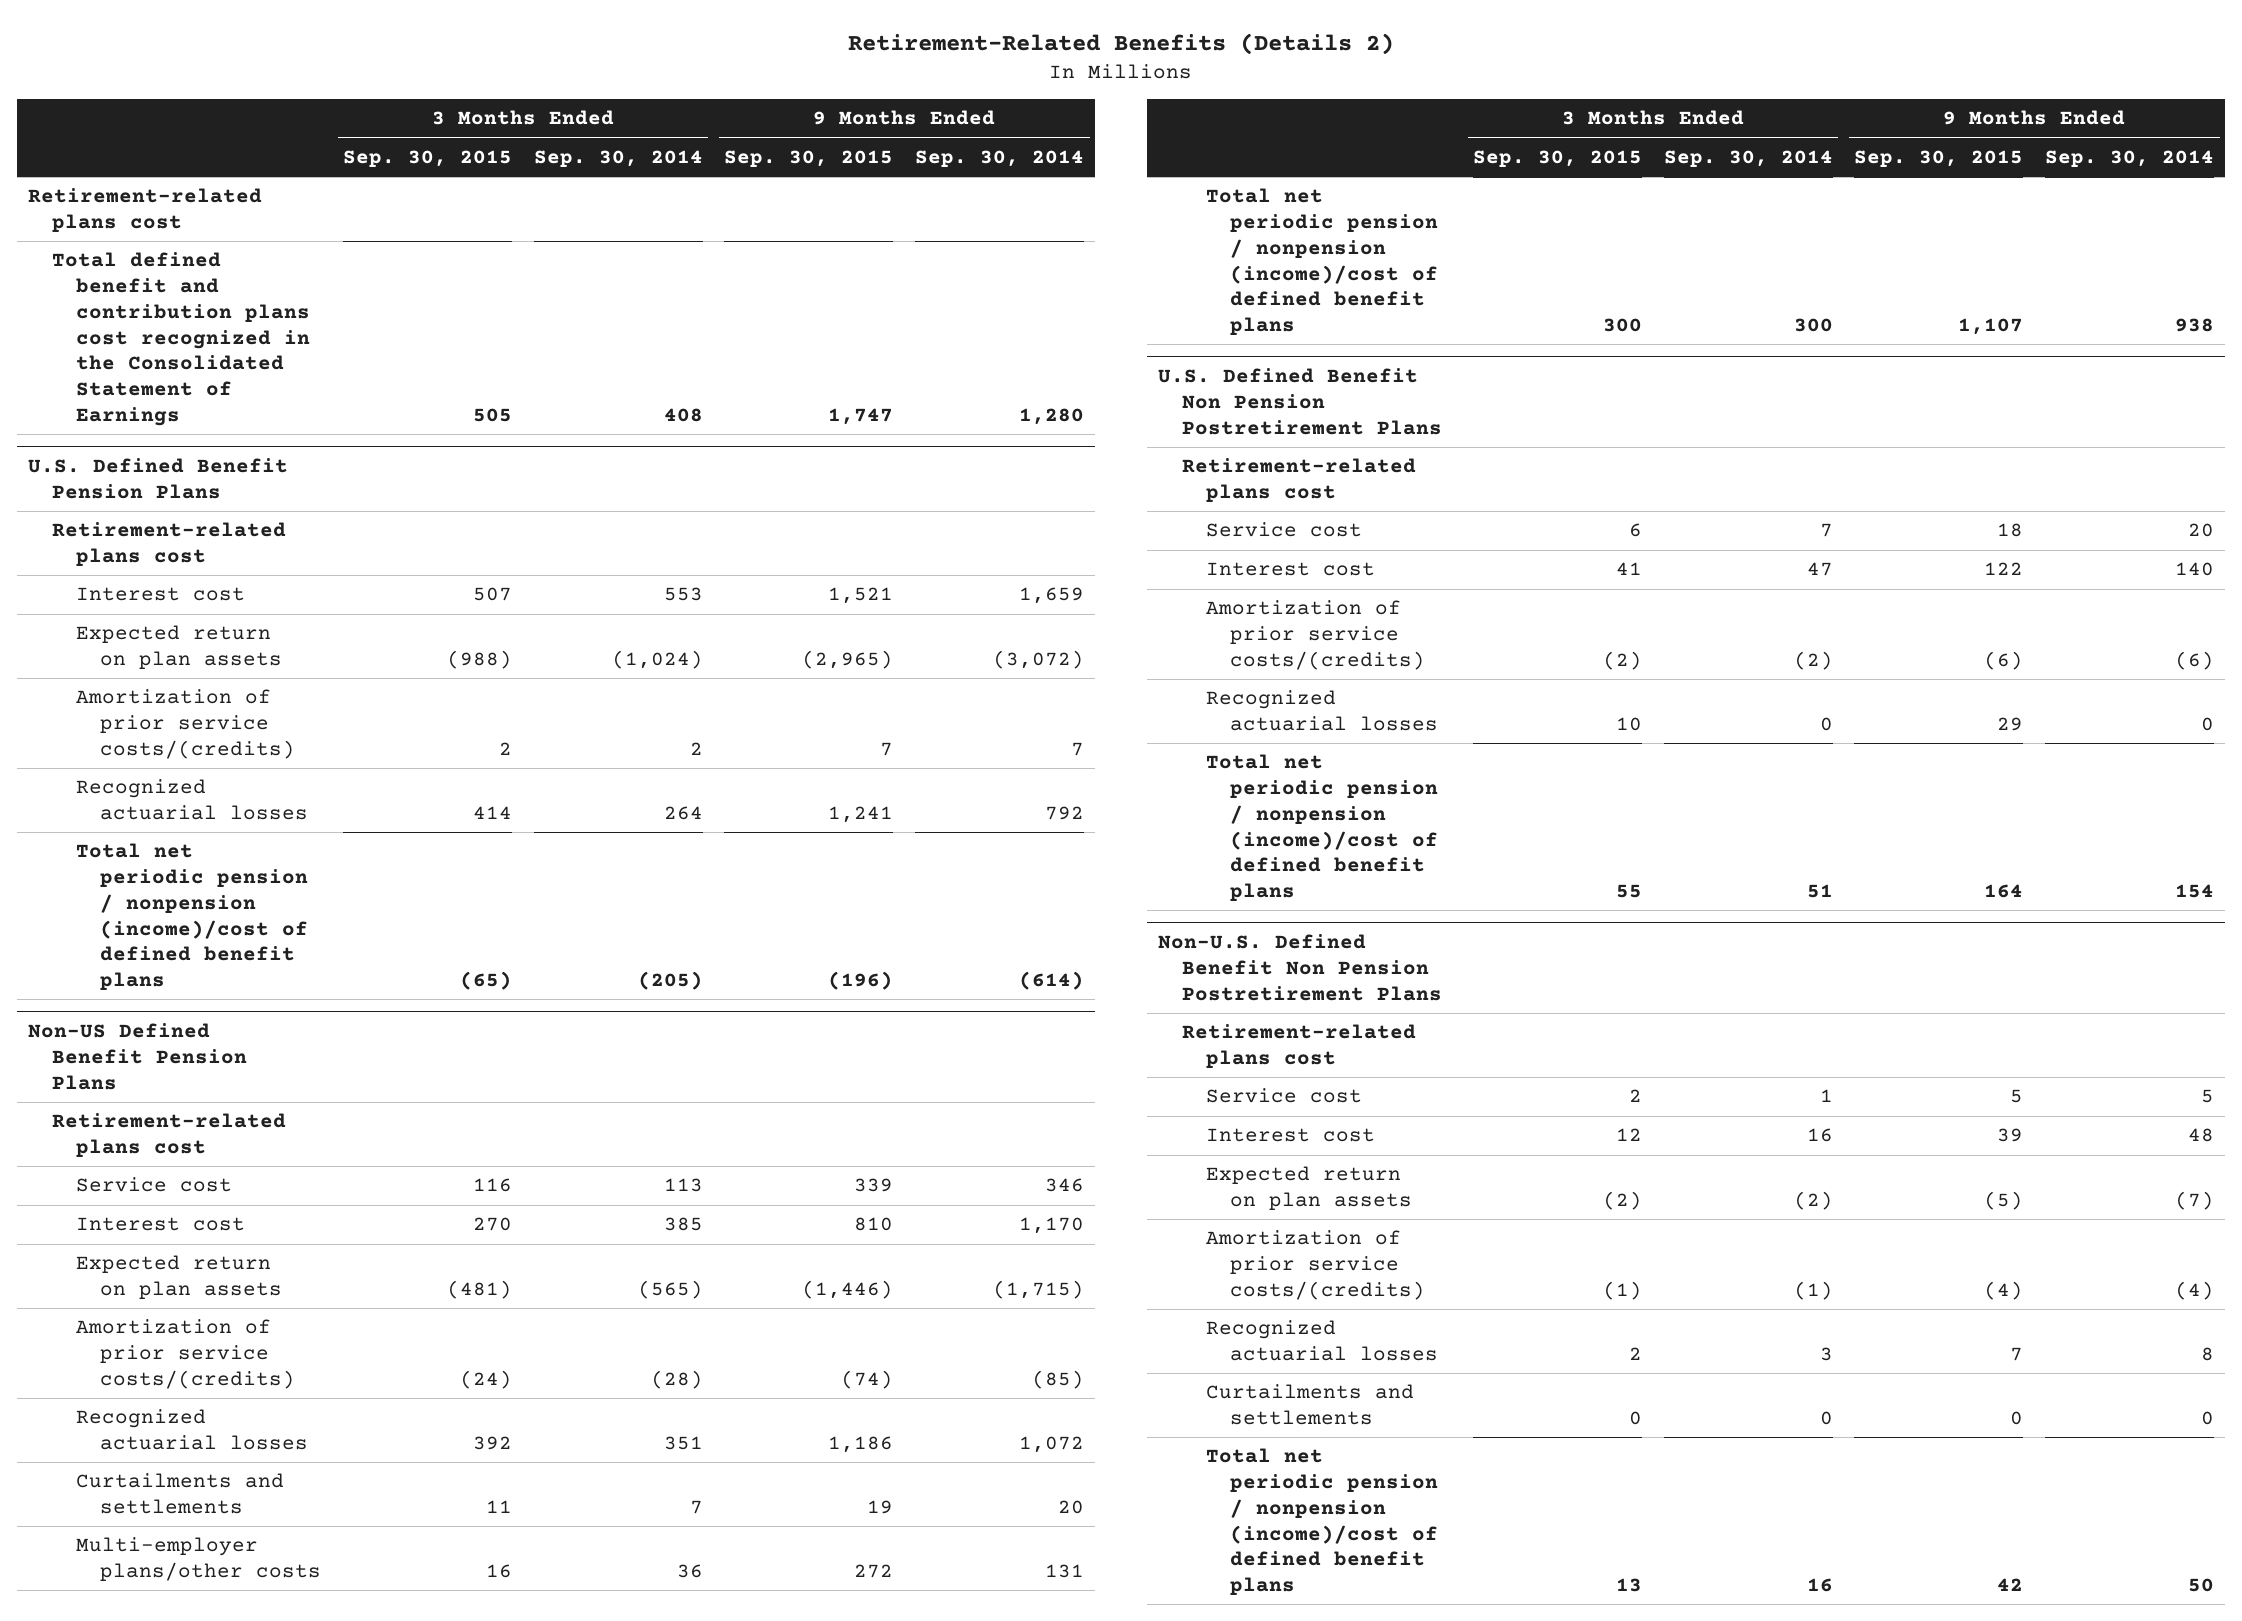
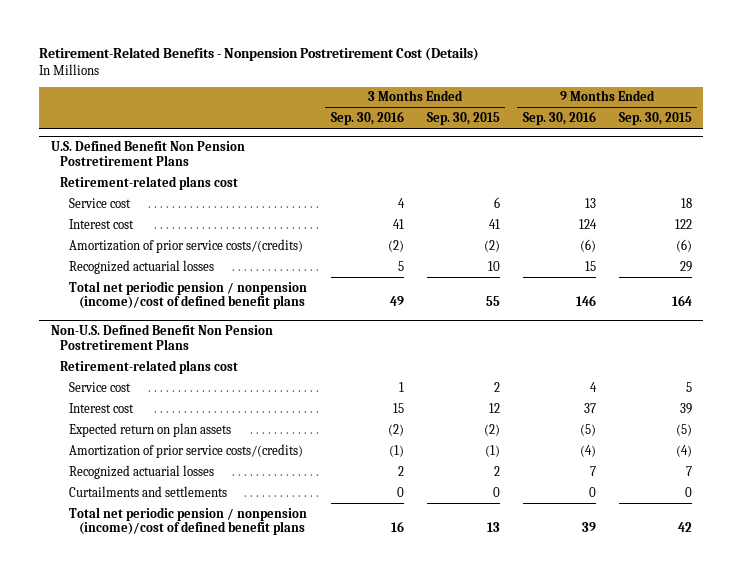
[848,32,1395,55] Retirement-Related Benefits (Details 2) -> [38,47,479,62] Retirement-Related Benefits - Nonpension Postretirement Cost (Details)
[533,149,703,167] Sep. 30, 2014 -> none
[915,149,1085,167] Sep. 30, 2014 -> none
none -> [330,111,404,126] Sep. 30, 2016
none -> [522,111,596,126] Sep. 30, 2016
[27,188,262,233] Retirement-related plans cost -> none
[52,252,311,426] Total defined benefit and contribution plans cost recognized in the Consolidated Statement of Earnings -> none
[27,458,288,500] U.S. Defined Benefit Pension Plans -> none
[52,522,287,567] Retirement-related plans cost -> none
[76,587,246,602] Interest cost -> none
[76,625,283,670] Expected return on plan assets -> none
[76,689,296,759] Amortization of prior service costs/(credits) -> none
[76,779,309,821] Recognized actuarial losses -> none
[76,843,309,991] Total net periodic pension / nonpension (income)/cost of defined benefit plans -> none
[27,1023,248,1090] Non-US Defined Benefit Pension Plans -> none
[52,1113,287,1158] Retirement-related plans cost -> none
[76,1177,233,1193] Service cost -> none
[76,1217,246,1232] Interest cost -> none
[76,1255,283,1300] Expected return on plan assets -> none
[76,1319,296,1389] Amortization of prior service costs/(credits) -> none
[76,1409,309,1451] Recognized actuarial losses -> none
[76,1473,285,1515] Curtailments and settlements -> none
[76,1537,322,1582] Multi-employer plans/other costs -> none
[1206,188,1439,336] Total net periodic pension / nonpension (income)/cost of defined benefit plans -> none

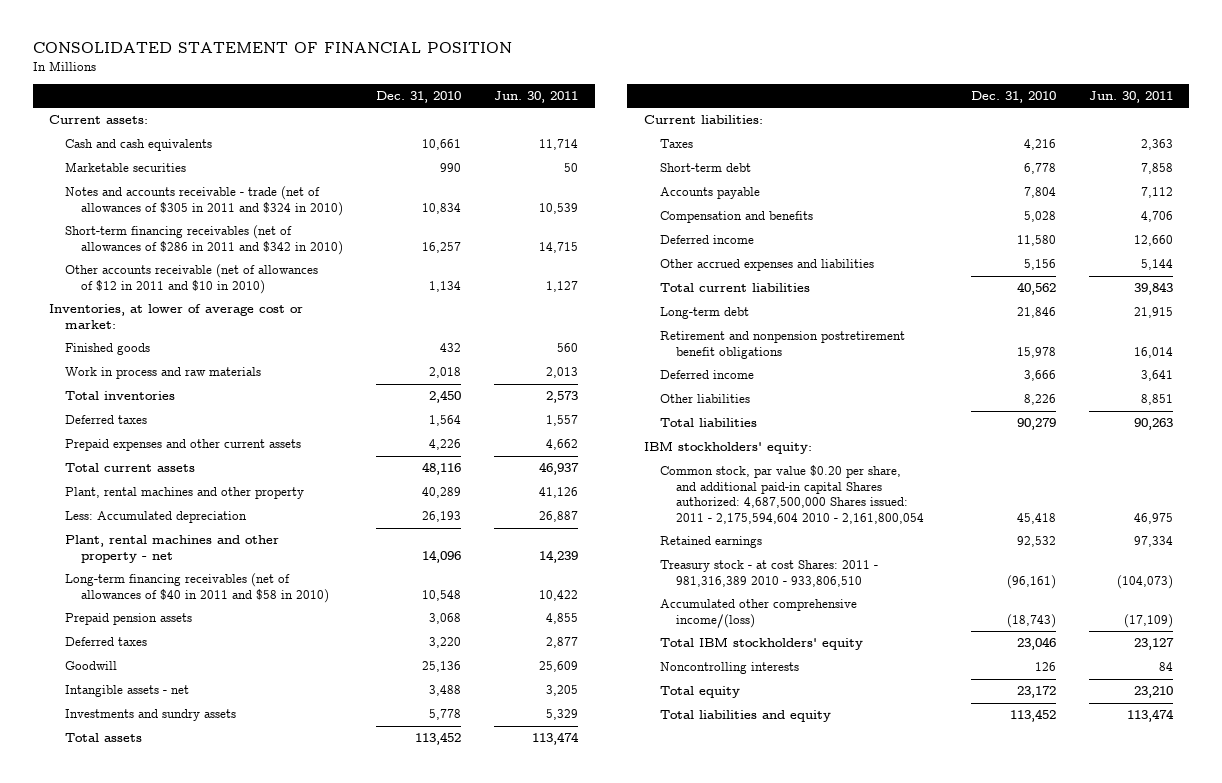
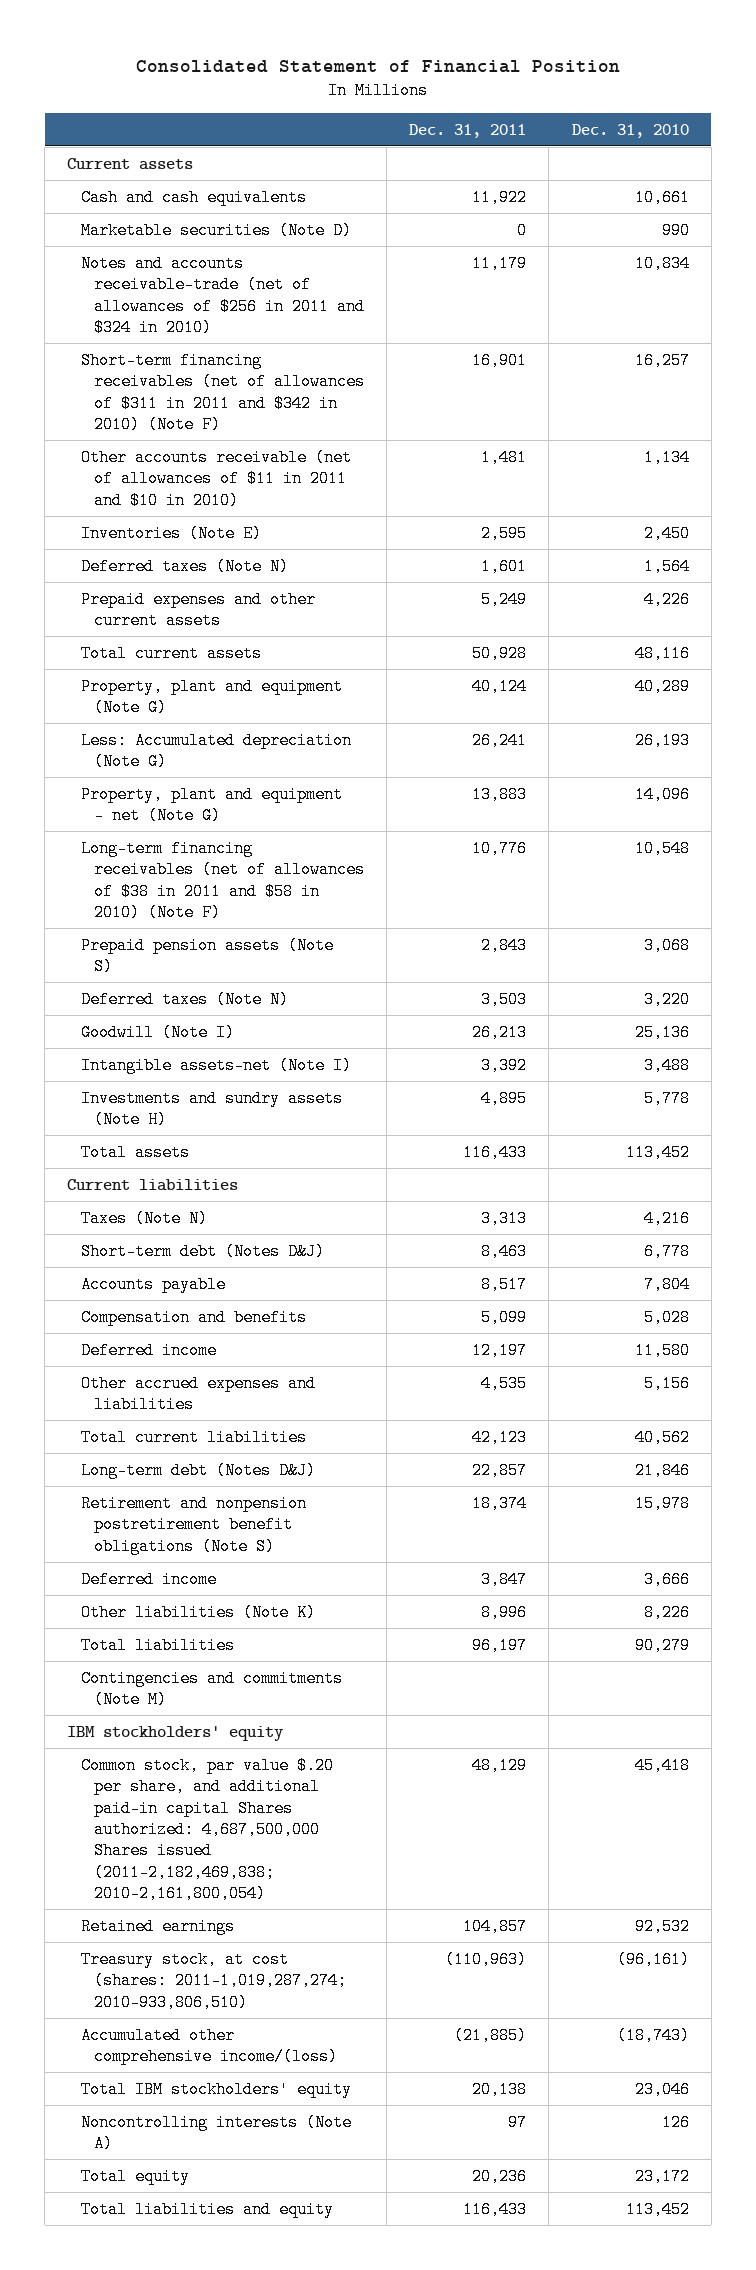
[32,42,512,54] CONSOLIDATED STATEMENT OF FINANCIAL POSITION -> [135,59,620,73] Consolidated Statement of Financial Position
[494,90,579,103] Jun. 30, 2011 -> none
none -> [409,123,527,138] Dec. 31, 2011
[49,115,149,125] Current assets: -> [67,157,194,170] Current assets
[49,304,304,329] Inventories, at lower of average cost or market: -> none
[65,343,151,356] Finished goods -> none
[65,367,262,380] Work in process and raw materials -> none
[65,162,187,173] Marketable securities -> [80,221,352,239] Marketable securities (Note D)
[65,186,344,216] Notes and accounts receivable - trade (net of allowances of $305 in 2011 and $324 in 2010) -> [80,254,365,336] Notes and accounts receivable-trade (net of allowances of $256 in 2011 and $324 in 2010)
[65,225,344,255] Short-term financing receivables (net of allowances of $286 in 2011 and $342 in 2010) -> [80,351,365,433] Short-term financing receivables (net of allowances of $311 in 2011 and $342 in 2010) (Note F)
[65,264,319,294] Other accounts receivable (net of allowances of $12 in 2011 and $10 in 2010) -> [80,448,352,509] Other accounts receivable (net of allowances of $11 in 2011 and $10 in 2010)
[65,391,176,401] Total inventories -> [80,524,262,542] Inventories (Note E)
[65,415,148,425] Deferred taxes -> [80,557,289,575] Deferred taxes (Note N)
[65,487,305,500] Plant, rental machines and other property -> [80,677,343,717] Property, plant and equipment (Note G)
[65,511,248,524] Less: Accumulated depreciation -> [80,731,352,771] Less: Accumulated depreciation (Note G)
[65,535,280,563] Plant, rental machines and other property - net -> [80,785,343,825] Property, plant and equipment - net (Note G)
[65,573,330,603] Long-term financing receivables (net of allowances of $40 in 2011 and $58 in 2010) -> [80,839,365,921] Long-term financing receivables (net of allowances of $38 in 2011 and $58 in 2010) (Note F)
[65,613,193,626] Prepaid pension assets -> [80,936,334,976] Prepaid pension assets (Note S)
[65,637,148,647] Deferred taxes -> [80,990,289,1008] Deferred taxes (Note N)
[65,661,118,671] Goodwill -> [80,1023,235,1041] Goodwill (Note I)
[65,685,190,698] Intangible assets - net -> [80,1056,352,1074] Intangible assets-net (Note I)
[65,709,237,722] Investments and sundry assets -> [80,1089,343,1129] Investments and sundry assets (Note H)
[643,115,763,125] Current liabilities: -> [67,1178,239,1191] Current liabilities
[659,139,693,149] Taxes -> [80,1209,208,1227] Taxes (Note N)
[659,163,751,173] Short-term debt -> [80,1242,325,1260] Short-term debt (Notes D&J)
[659,307,749,320] Long-term debt -> [80,1461,316,1479] Long-term debt (Notes D&J)
[659,331,905,359] Retirement and nonpension postretirement benefit obligations -> [80,1494,307,1555] Retirement and nonpension postretirement benefit obligations (Note S)
[659,394,750,404] Other liabilities -> [80,1603,316,1621] Other liabilities (Note K)
none -> [80,1669,343,1709] Contingencies and commitments (Note M)
[643,441,812,455] IBM stockholders' equity: -> [67,1725,285,1741] IBM stockholders' equity
[659,465,924,525] Common stock, par value $0.20 per share, and additional paid-in capital Shares authorized: 4,687,500,000 Shares issued: 2011 - 2,175,594,604 2010 - 2,161,800,054 -> [80,1756,334,1903] Common stock, par value $.20 per share, and additional paid-in capital Shares authorized: 4,687,500,000 Shares issued (2011-2,182,469,838; 2010-2,161,800,054)
[659,560,878,587] Treasury stock - at cost Shares: 2011 - 981,316,389 2010 - 933,806,510 -> [80,1950,347,2011] Treasury stock, at cost (shares: 2011-1,019,287,274; 2010-933,806,510)
[659,662,799,675] Noncontrolling interests -> [80,2113,352,2153] Noncontrolling interests (Note A)

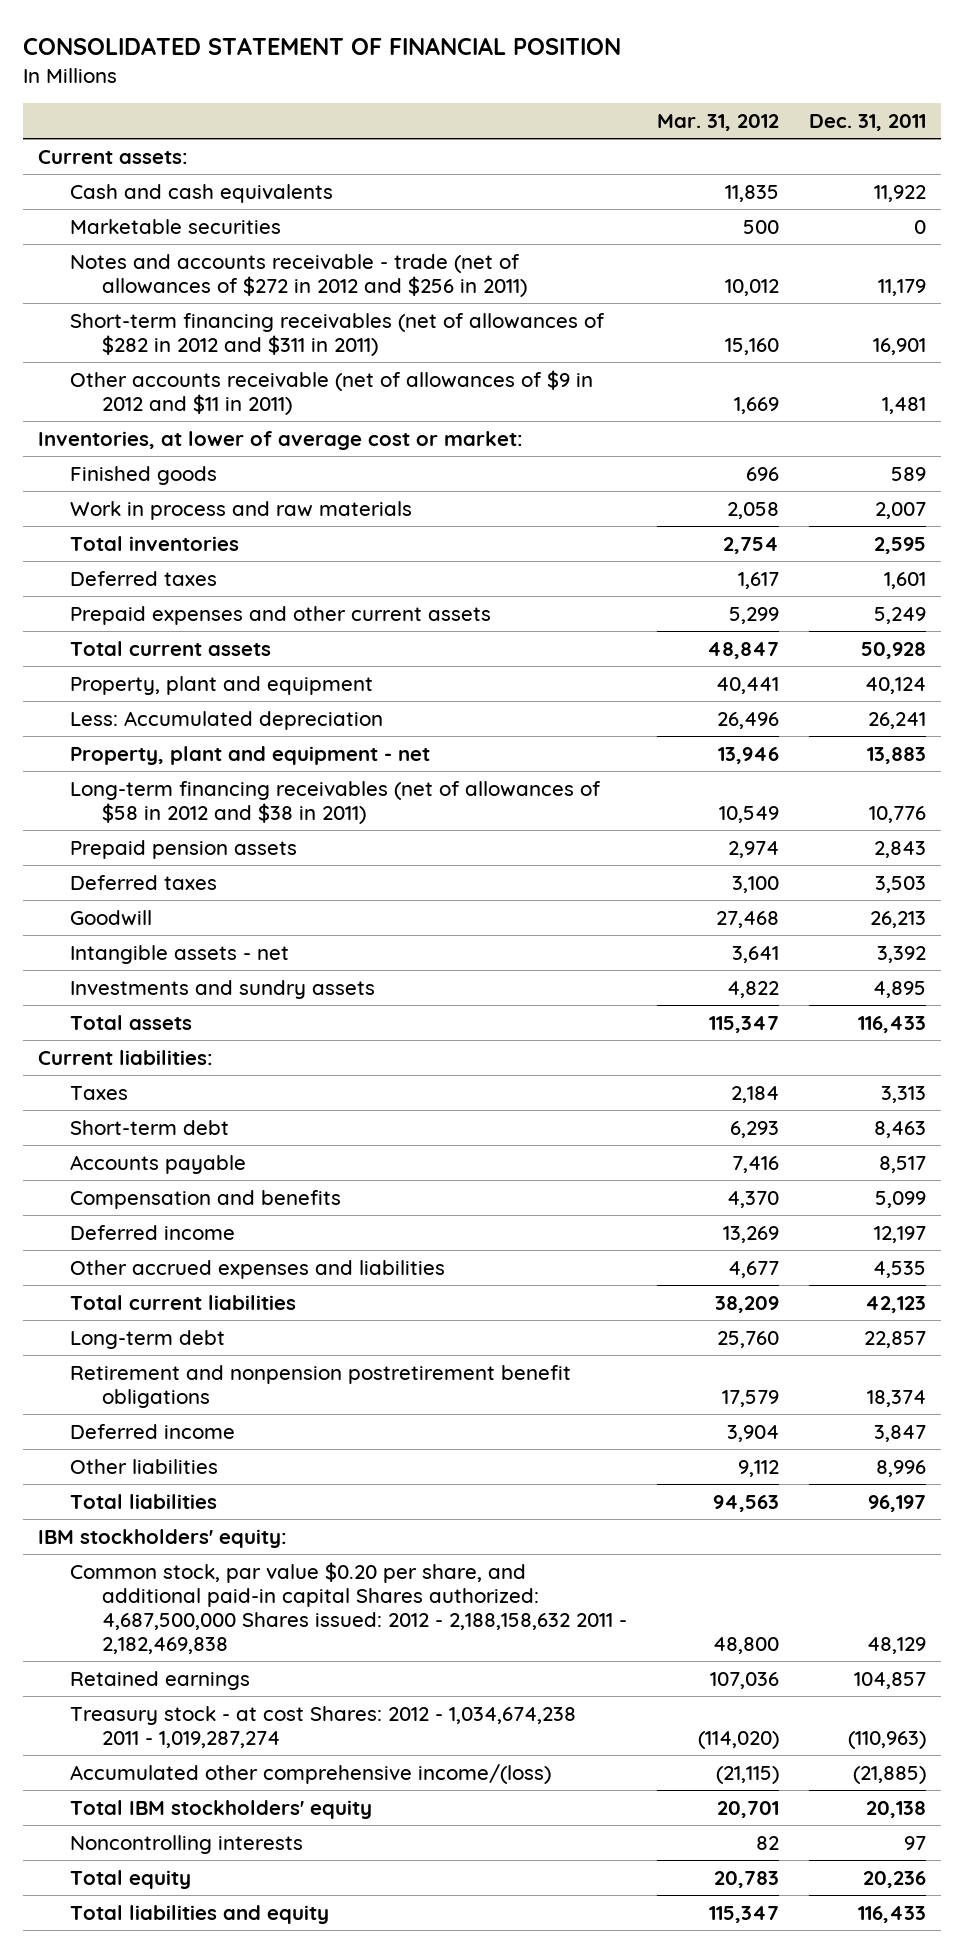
[135,59,620,73] Consolidated Statement of Financial Position -> [23,37,622,56] CONSOLIDATED STATEMENT OF FINANCIAL POSITION
[571,123,689,138] Dec. 31, 2010 -> none
none -> [656,113,779,131] Mar. 31, 2012
[67,157,194,170] Current assets -> [38,149,189,164] Current assets:
[80,221,352,239] Marketable securities (Note D) -> [70,218,282,234] Marketable securities
[80,254,365,336] Notes and accounts receivable-trade (net of allowances of $256 in 2011 and $324 in 2010) -> [70,253,527,297] Notes and accounts receivable - trade (net of allowances of $272 in 2012 and $256 in 2011)
[80,351,365,433] Short-term financing receivables (net of allowances of $311 in 2011 and $342 in 2010) (Note F) -> [70,312,606,356] Short-term financing receivables (net of allowances of $282 in 2012 and $311 in 2011)
[80,448,352,509] Other accounts receivable (net of allowances of $11 in 2011 and $10 in 2010) -> [70,369,594,415] Other accounts receivable (net of allowances of $9 in 2012 and $11 in 2011)
none -> [38,430,524,450] Inventories, at lower of average cost or market:
none -> [70,465,218,485] Finished goods
none -> [70,500,413,520] Work in process and raw materials
[80,524,262,542] Inventories (Note E) -> [70,535,240,551] Total inventories
[80,557,289,575] Deferred taxes (Note N) -> [70,570,218,586] Deferred taxes
[80,677,343,717] Property, plant and equipment (Note G) -> [70,675,374,695] Property, plant and equipment
[80,731,352,771] Less: Accumulated depreciation (Note G) -> [70,710,384,730] Less: Accumulated depreciation
[80,785,343,825] Property, plant and equipment - net (Note G) -> [70,745,431,765] Property, plant and equipment - net
[80,839,365,921] Long-term financing receivables (net of allowances of $38 in 2011 and $58 in 2010) (Note F) -> [70,780,602,824] Long-term financing receivables (net of allowances of $58 in 2012 and $38 in 2011)
[80,936,334,976] Prepaid pension assets (Note S) -> [70,839,298,859] Prepaid pension assets
[80,990,289,1008] Deferred taxes (Note N) -> [70,874,218,890] Deferred taxes
[80,1023,235,1041] Goodwill (Note I) -> [70,909,153,926] Goodwill
[80,1056,352,1074] Intangible assets-net (Note I) -> [70,944,290,964] Intangible assets - net
[80,1089,343,1129] Investments and sundry assets (Note H) -> [70,979,376,999] Investments and sundry assets
[67,1178,239,1191] Current liabilities -> [38,1049,214,1065] Current liabilities:
[80,1209,208,1227] Taxes (Note N) -> [70,1085,129,1100] Taxes
[80,1242,325,1260] Short-term debt (Notes D&J) -> [70,1119,230,1135] Short-term debt
[80,1461,316,1479] Long-term debt (Notes D&J) -> [70,1329,226,1349] Long-term debt
[80,1494,307,1555] Retirement and nonpension postretirement benefit obligations (Note S) -> [70,1364,572,1408] Retirement and nonpension postretirement benefit obligations
[80,1603,316,1621] Other liabilities (Note K) -> [70,1458,219,1474] Other liabilities
[80,1669,343,1709] Contingencies and commitments (Note M) -> none
[67,1725,285,1741] IBM stockholders' equity -> [38,1528,288,1548] IBM stockholders' equity:
[80,1756,334,1903] Common stock, par value $.20 per share, and additional paid-in capital Shares authorized: 4,687,500,000 Shares issued (2011-2,182,469,838; 2010-2,161,800,054) -> [70,1561,627,1654] Common stock, par value $0.20 per share, and additional paid-in capital Shares authorized: 4,687,500,000 Shares issued: 2012 - 2,188,158,632 2011 - 2,182,469,838
[80,1950,347,2011] Treasury stock, at cost (shares: 2011-1,019,287,274; 2010-933,806,510) -> [70,1705,577,1748] Treasury stock - at cost Shares: 2012 - 1,034,674,238 2011 - 1,019,287,274
[80,2113,352,2153] Noncontrolling interests (Note A) -> [70,1834,304,1854] Noncontrolling interests

